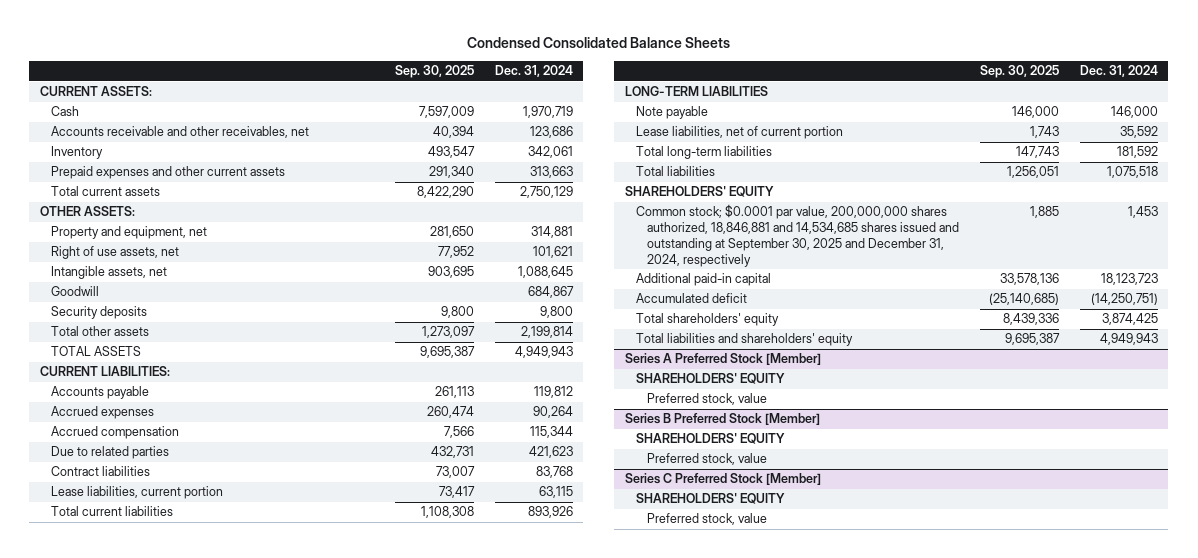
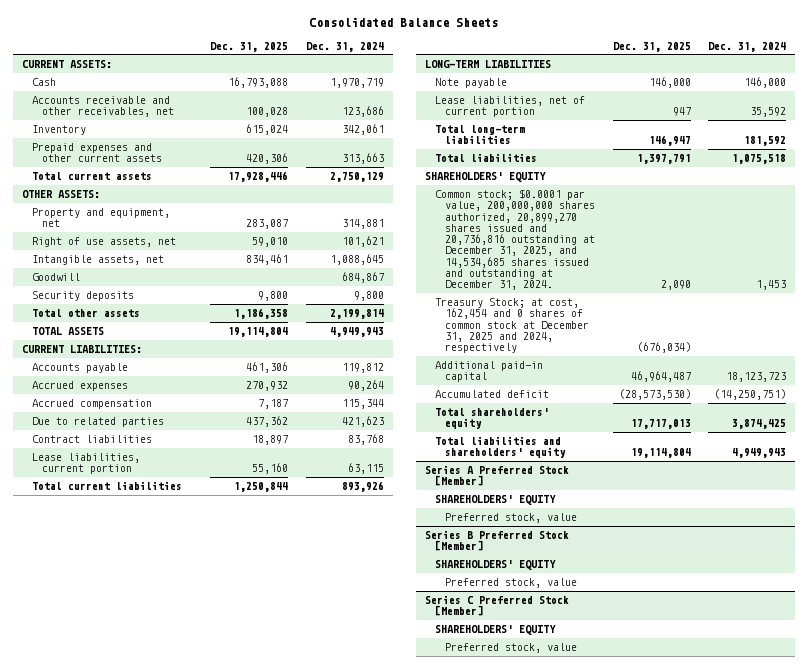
[466,37,730,49] Condensed Consolidated Balance Sheets -> [309,17,499,28] Consolidated Balance Sheets
[394,65,474,79] Sep. 30, 2025 -> none
none -> [210,41,289,52] Dec. 31, 2025
[635,204,959,267] Common stock; $0.0001 par value, 200,000,000 shares authorized, 18,846,881 and 14,534,685 shares issued and outstanding at September 30, 2025 and December 31, 2024, respectively -> [434,189,595,290] Common stock; $0.0001 par value, 200,000,000 shares authorized, 20,899,270 shares issued and 20,736,816 outstanding at December 31, 2025, and 14,534,685 shares issued and outstanding at December 31, 2024.
none -> [434,298,589,354] Treasury Stock; at cost, 162,454 and 0 shares of common stock at December 31, 2025 and 2024, respectively

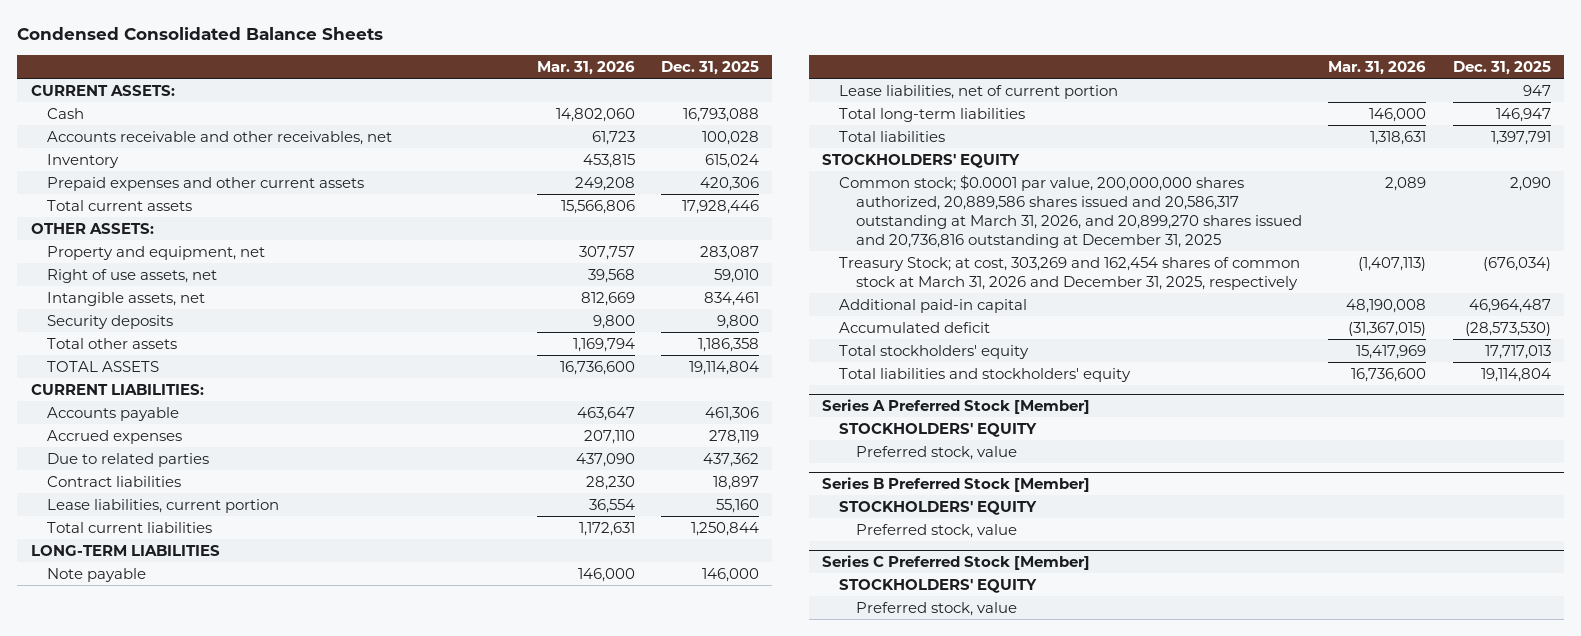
[309,17,499,28] Consolidated Balance Sheets -> [17,27,384,41] Condensed Consolidated Balance Sheets
[305,41,384,52] Dec. 31, 2024 -> none
none -> [536,60,635,75] Mar. 31, 2026
[32,273,81,282] Goodwill -> none
[32,399,153,410] Accrued compensation -> none
[246,381,289,392] 270,932 -> [708,429,759,444] 278,119
[424,172,546,183] SHAREHOLDERS' EQUITY -> [822,153,1021,168] STOCKHOLDERS' EQUITY
[434,189,595,290] Common stock; $0.0001 par value, 200,000,000 shares authorized, 20,899,270 shares issued and 20,736,816 outstanding at December 31, 2025, and 14,534,685 shares issued and outstanding at December 31, 2024. -> [839,174,1303,248] Common stock; $0.0001 par value, 200,000,000 shares authorized, 20,889,586 shares issued and 20,586,317 outstanding at March 31, 2026, and 20,899,270 shares issued and 20,736,816 outstanding at December 31, 2025
[434,298,589,354] Treasury Stock; at cost, 162,454 and 0 shares of common stock at December 31, 2025 and 2024, respectively -> [839,256,1301,290] Treasury Stock; at cost, 303,269 and 162,454 shares of common stock at March 31, 2026 and December 31, 2025, respectively
[434,408,549,430] Total shareholders' equity -> [839,344,1030,359] Total stockholders' equity
[434,436,566,459] Total liabilities and shareholders' equity -> [839,367,1132,382] Total liabilities and stockholders' equity
[434,495,556,506] SHAREHOLDERS' EQUITY -> [839,422,1038,437] STOCKHOLDERS' EQUITY
[434,560,556,571] SHAREHOLDERS' EQUITY -> [839,500,1038,515] STOCKHOLDERS' EQUITY
[434,625,556,636] SHAREHOLDERS' EQUITY -> [839,578,1038,593] STOCKHOLDERS' EQUITY

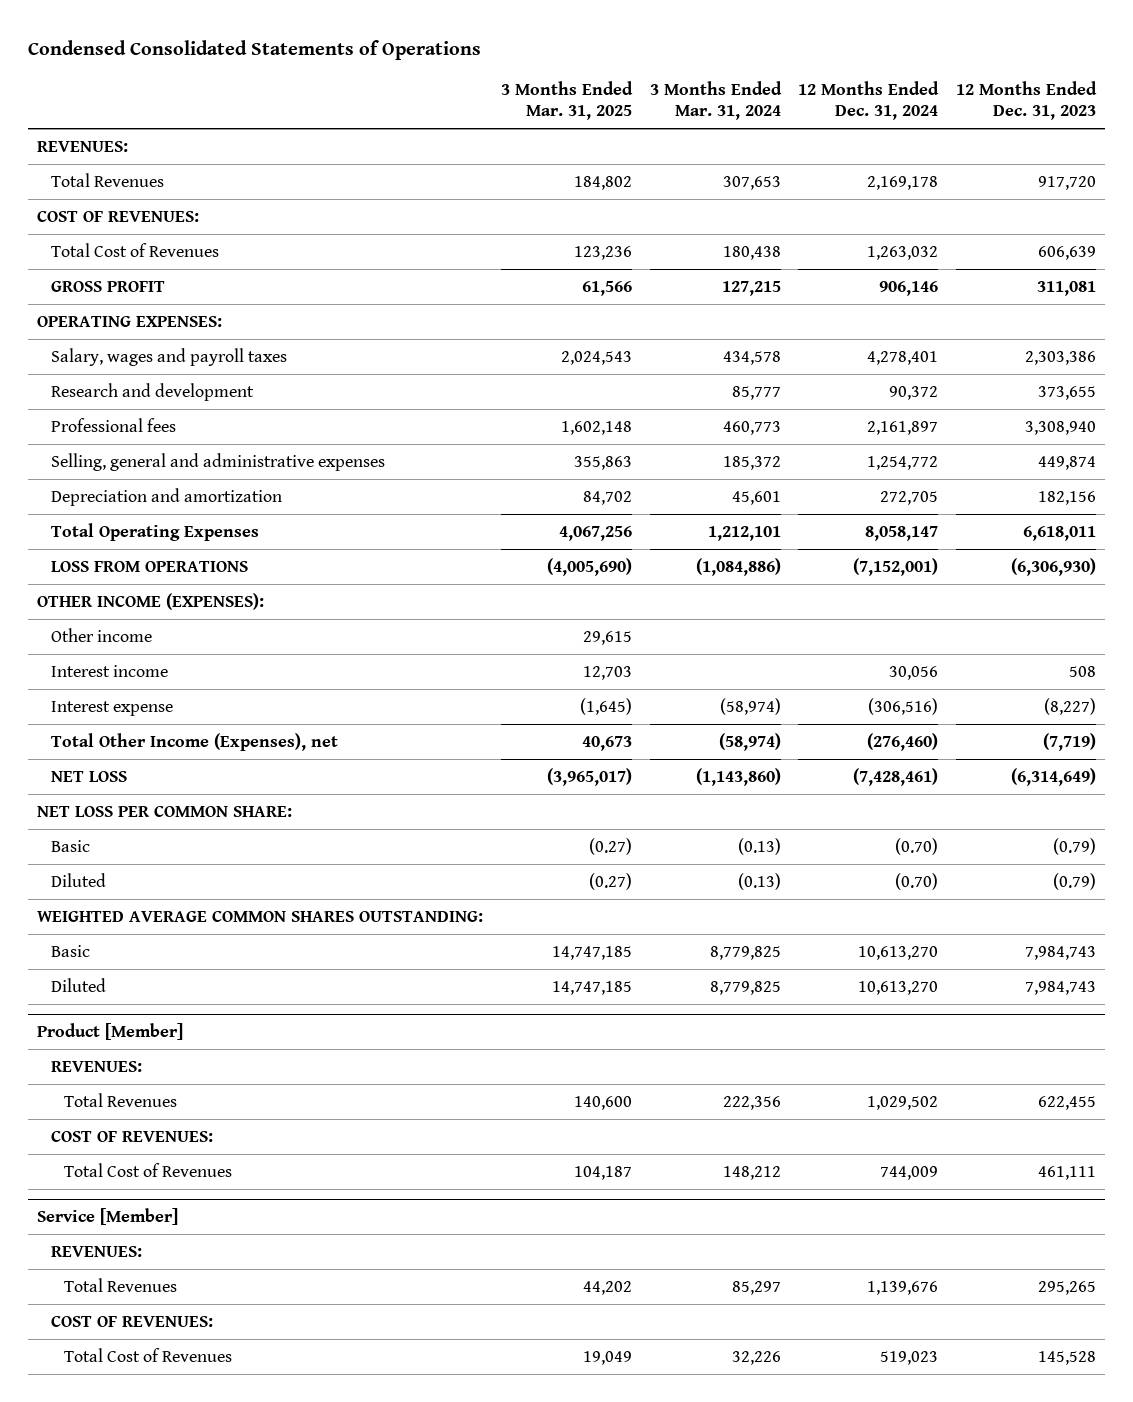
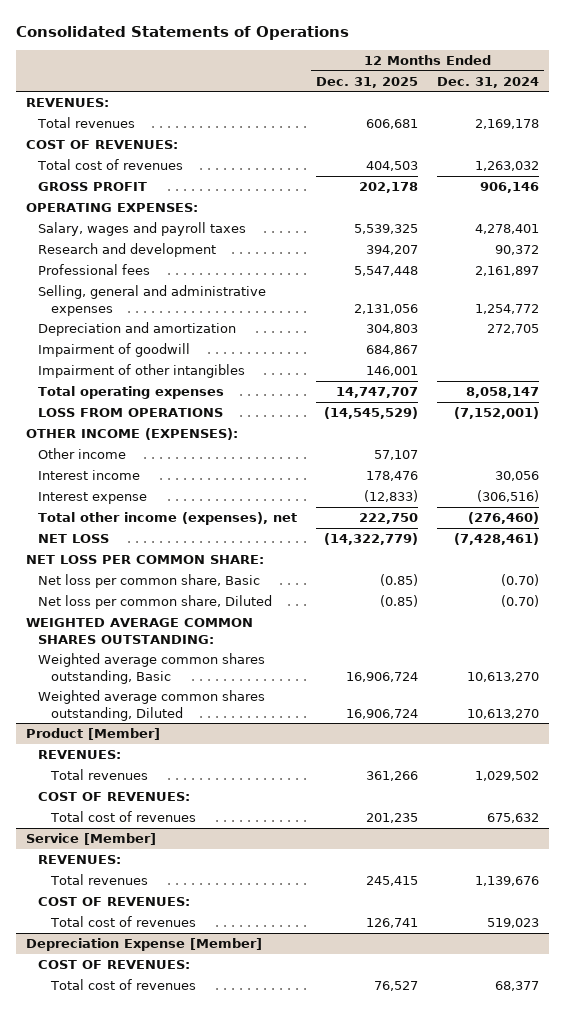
[28,39,482,60] Condensed Consolidated Statements of Operations -> [16,25,350,40] Consolidated Statements of Operations
[500,80,633,121] 3 Months Ended Mar. 31, 2025 -> none
[649,80,782,121] 3 Months Ended Mar. 31, 2024 -> none
[956,80,1098,121] 12 Months Ended Dec. 31, 2023 -> none
none -> [316,76,419,88] Dec. 31, 2025
[50,172,164,187] Total Revenues -> [37,117,136,129] Total revenues
[50,242,219,257] Total Cost of Revenues -> [37,159,184,171] Total cost of revenues
none -> [38,343,191,358] Impairment of goodwill
none -> [38,364,246,379] Impairment of other intangibles
[50,522,259,541] Total Operating Expenses -> [38,386,225,400] Total operating expenses
[50,732,338,751] Total Other Income (Expenses), net -> [38,512,298,526] Total other income (expenses), net
[50,839,90,852] Basic -> [38,574,261,589] Net loss per common share, Basic
[50,872,106,887] Diluted -> [38,595,273,610] Net loss per common share, Diluted
[50,944,90,957] Basic -> [38,653,266,684] Weighted average common shares outstanding, Basic
[50,977,106,992] Diluted -> [38,690,266,721] Weighted average common shares outstanding, Diluted
[64,1092,178,1107] Total Revenues -> [49,769,148,781] Total revenues
[64,1162,233,1177] Total Cost of Revenues -> [49,811,196,823] Total cost of revenues
[880,1165,939,1180] 744,009 -> [487,813,540,824] 675,632
[64,1277,178,1292] Total Revenues -> [49,874,148,886] Total revenues
[64,1347,233,1362] Total Cost of Revenues -> [49,916,196,928] Total cost of revenues
none -> [25,938,262,952] Depreciation Expense [Member]
none -> [38,960,191,970] COST OF REVENUES:
none -> [49,979,196,991] Total cost of revenues

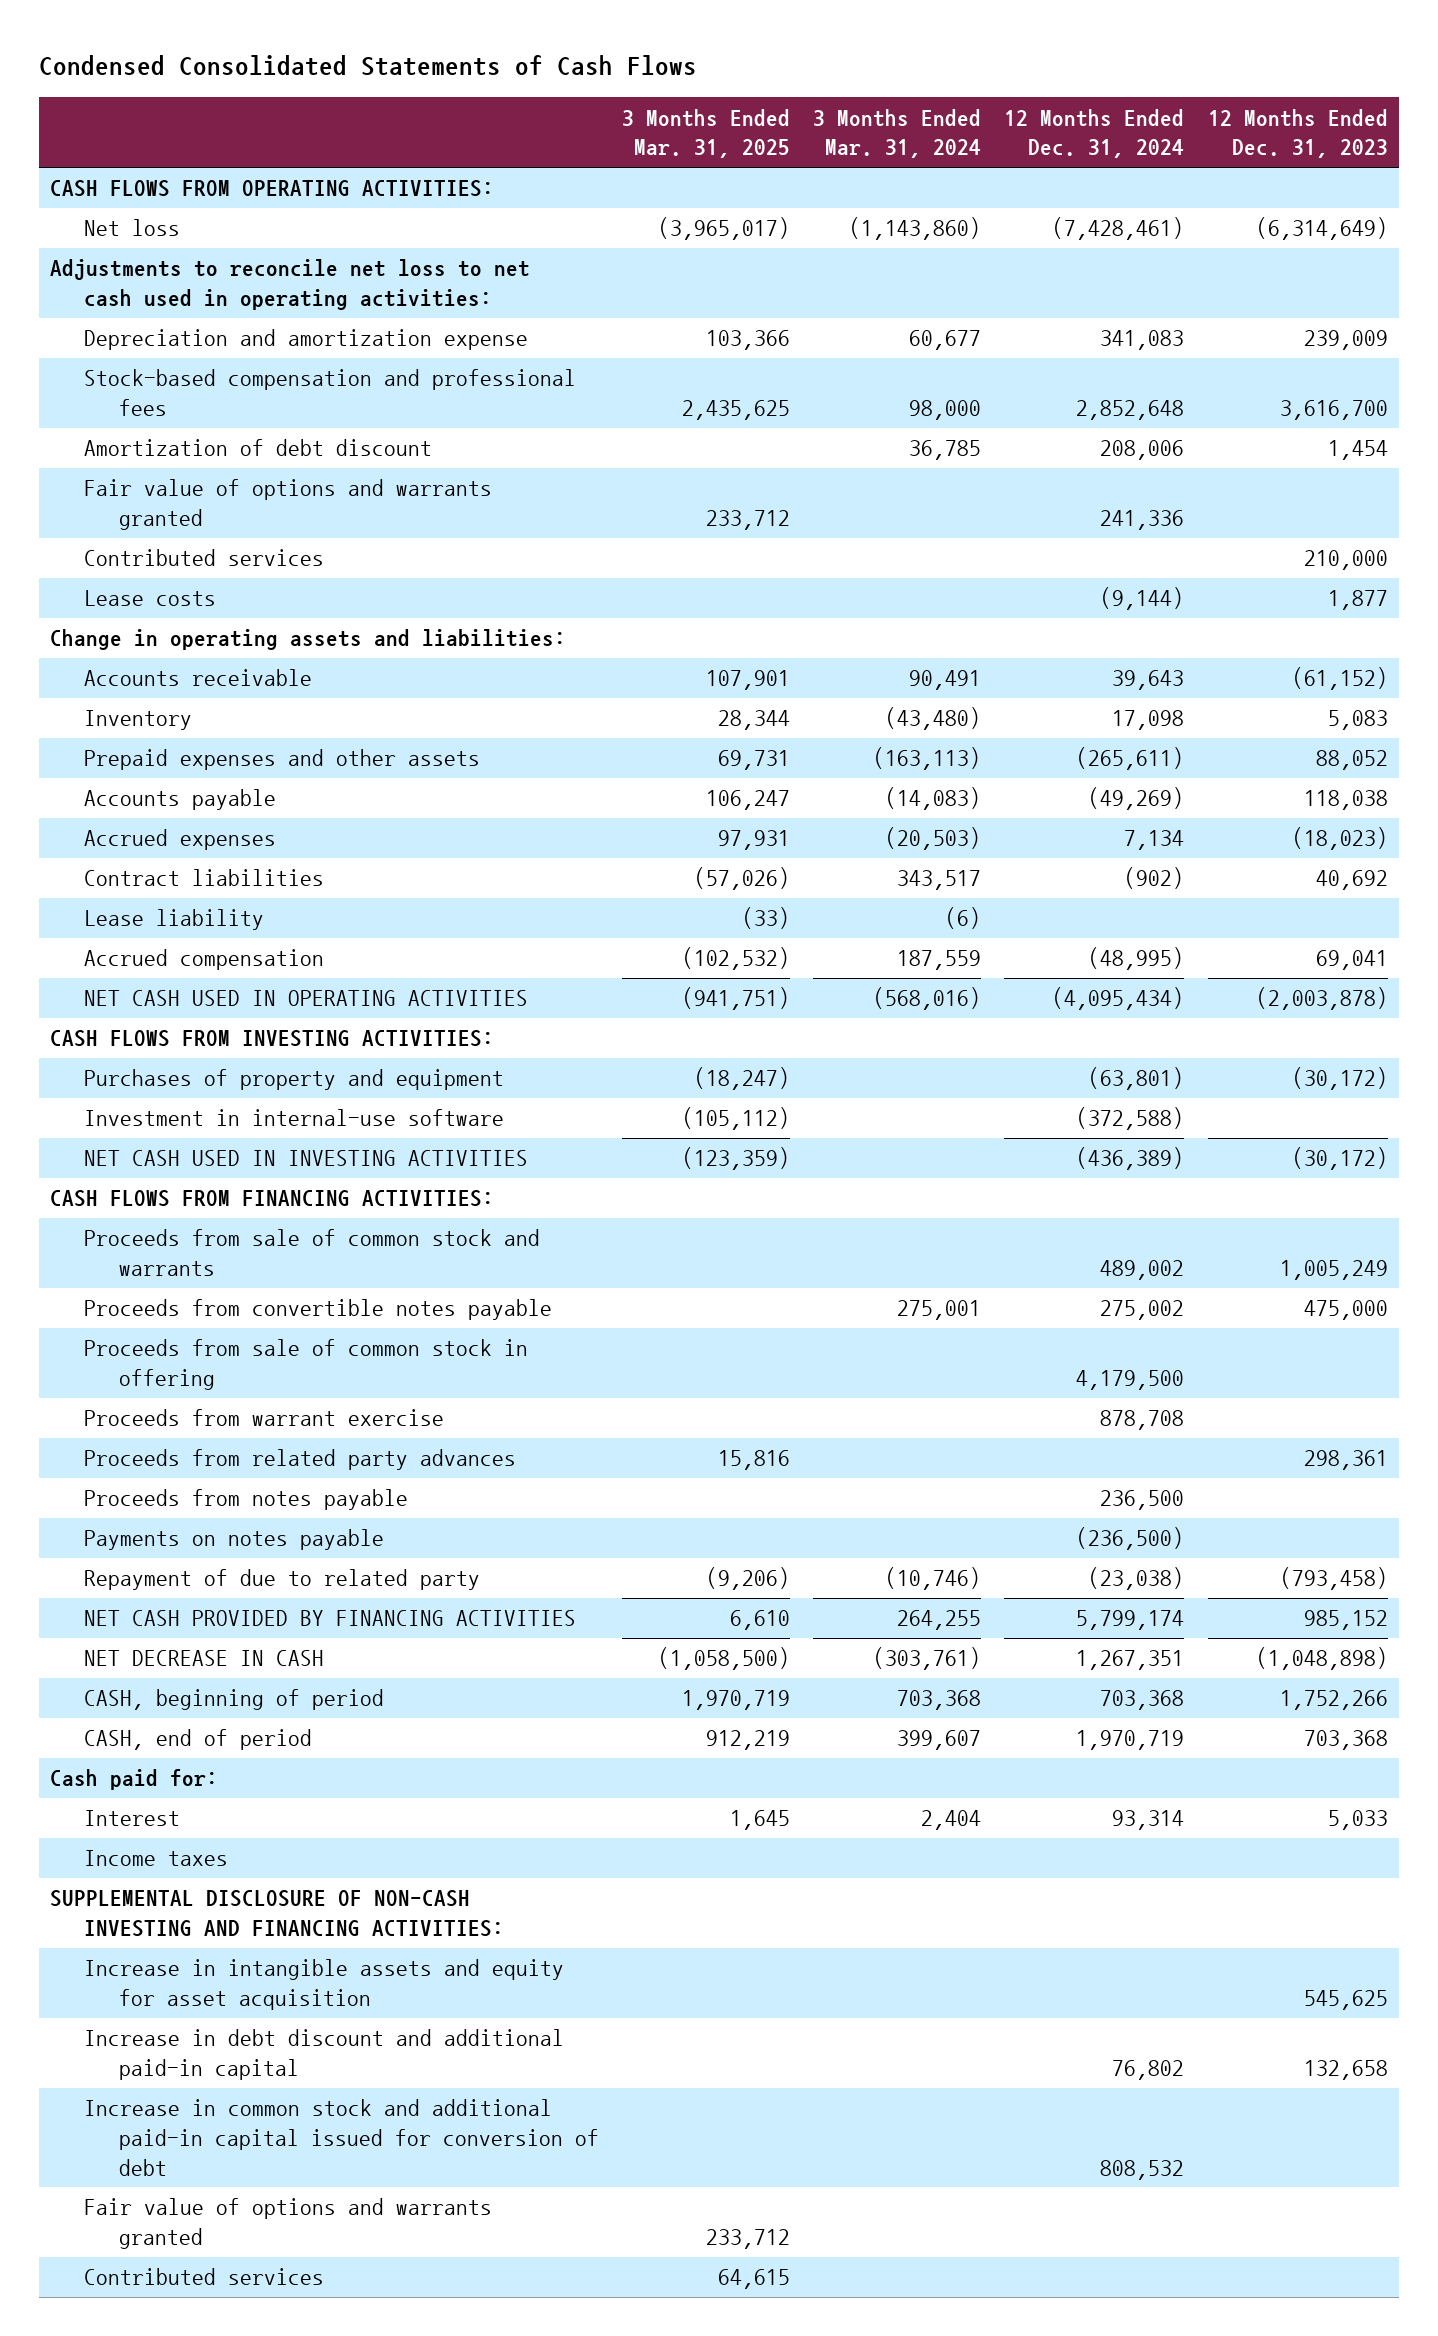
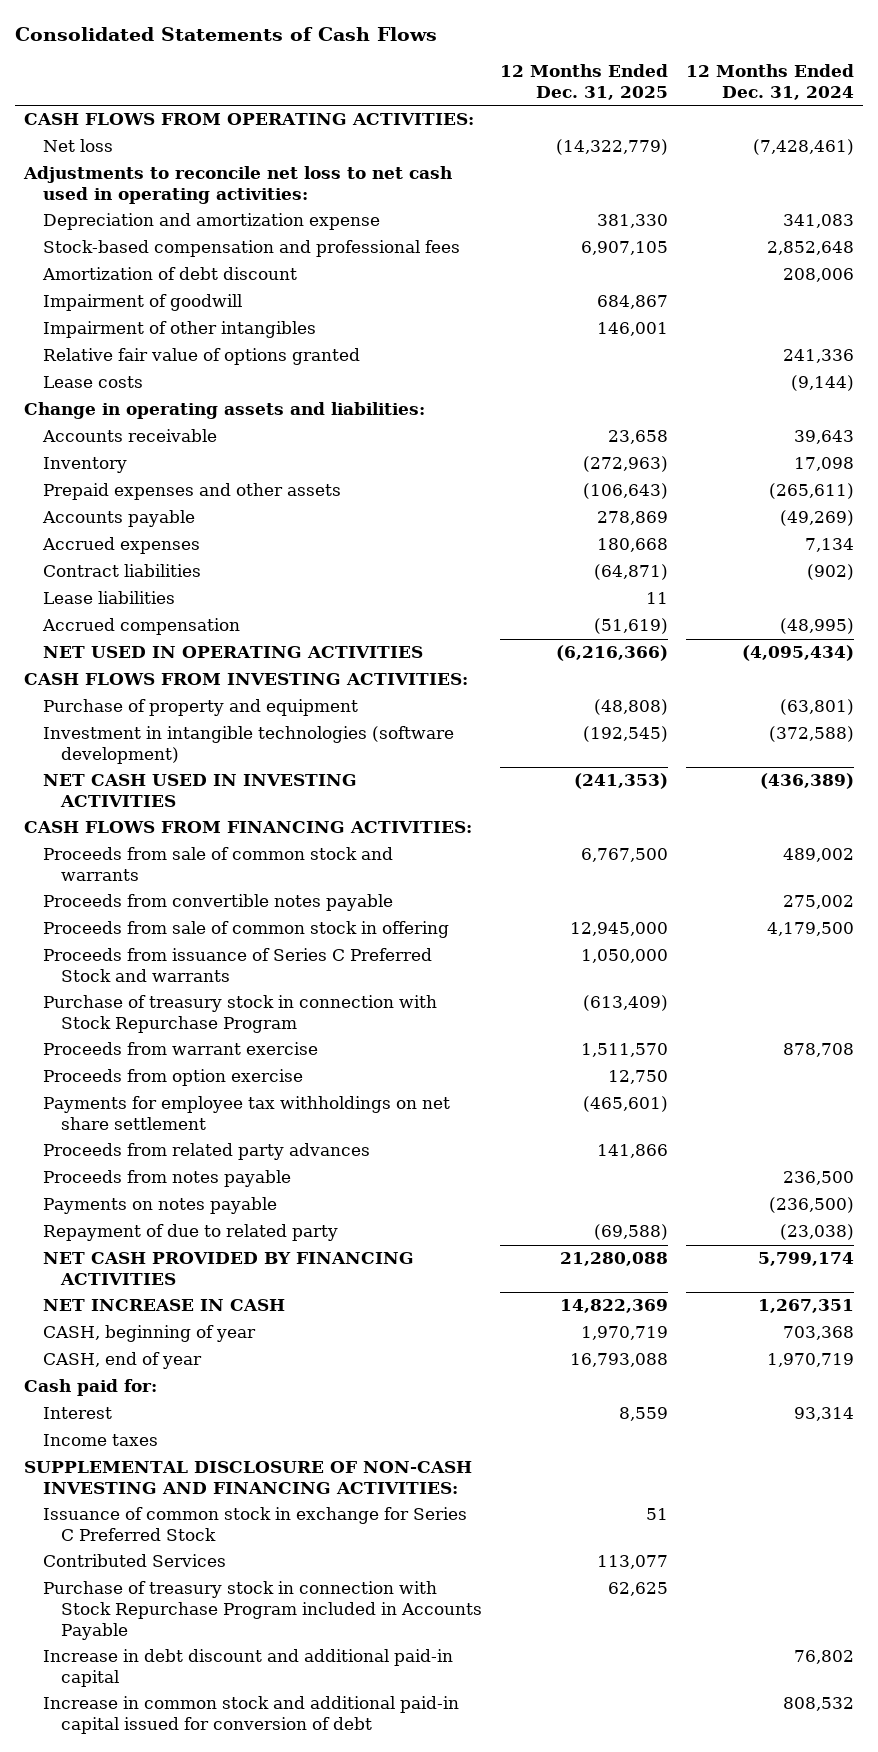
[38,55,697,77] Condensed Consolidated Statements of Cash Flows -> [15,27,438,42] Consolidated Statements of Cash Flows
[621,108,790,159] 3 Months Ended Mar. 31, 2025 -> none
[813,108,982,159] 3 Months Ended Mar. 31, 2024 -> none
[1207,108,1388,159] 12 Months Ended Dec. 31, 2023 -> none
none -> [499,64,668,100] 12 Months Ended Dec. 31, 2025
[84,549,325,567] Contributed services -> none
none -> [42,294,242,312] Impairment of goodwill
none -> [42,321,316,339] Impairment of other intangibles
[84,479,493,531] Fair value of options and warrants granted -> [42,348,360,366] Relative fair value of options granted
[84,909,265,931] Lease liability -> none
none -> [42,591,175,605] Lease liabilities
[84,990,529,1007] NET CASH USED IN OPERATING ACTIVITIES -> [42,646,423,659] NET USED IN OPERATING ACTIVITIES
[84,1069,505,1091] Purchases of property and equipment -> [42,699,358,717] Purchase of property and equipment
[84,1109,505,1127] Investment in internal-use software -> [42,726,454,765] Investment in intangible technologies (software development)
none -> [42,948,432,983] Proceeds from issuance of Series C Preferred Stock and warrants
none -> [42,995,437,1034] Purchase of treasury stock in connection with Stock Repurchase Program
none -> [42,1069,303,1087] Proceeds from option exercise
none -> [42,1096,450,1131] Payments for employee tax withholdings on net share settlement
[84,1650,325,1667] NET DECREASE IN CASH -> [42,1299,285,1312] NET INCREASE IN CASH
[84,1689,385,1711] CASH, beginning of period -> [42,1325,256,1343] CASH, beginning of year
[84,1729,313,1751] CASH, end of period -> [42,1352,202,1370] CASH, end of year
[84,1959,565,2011] Increase in intangible assets and equity for asset acquisition -> none
none -> [42,1507,467,1542] Issuance of common stock in exchange for Series C Preferred Stock
none -> [42,1554,226,1568] Contributed Services
none -> [42,1581,482,1640] Purchase of treasury stock in connection with Stock Repurchase Program included in Accounts Payable
[84,2198,493,2250] Fair value of options and warrants granted -> none
[84,2268,325,2286] Contributed services -> none

